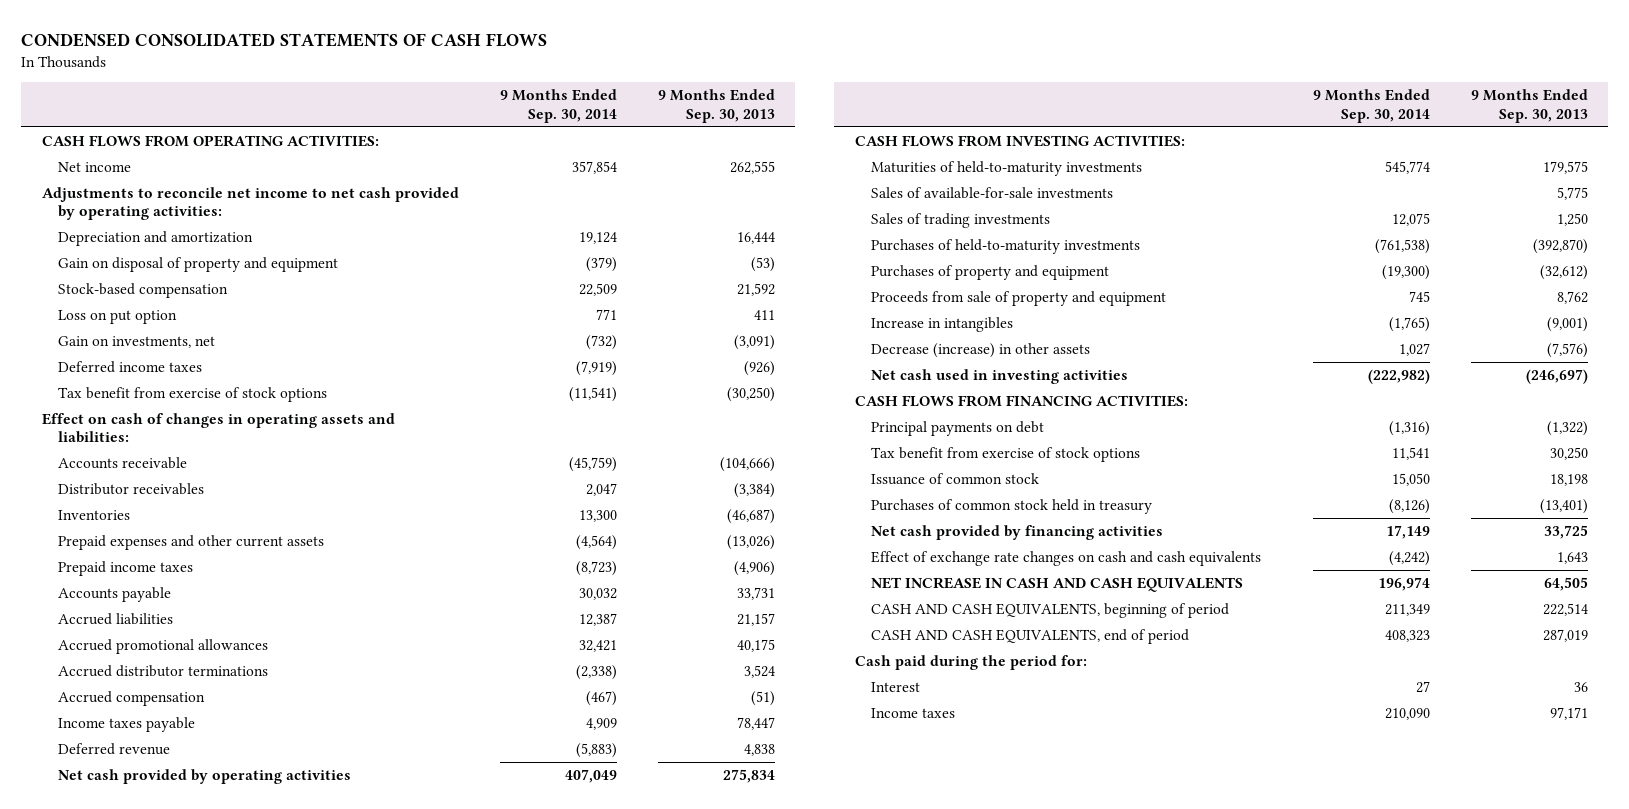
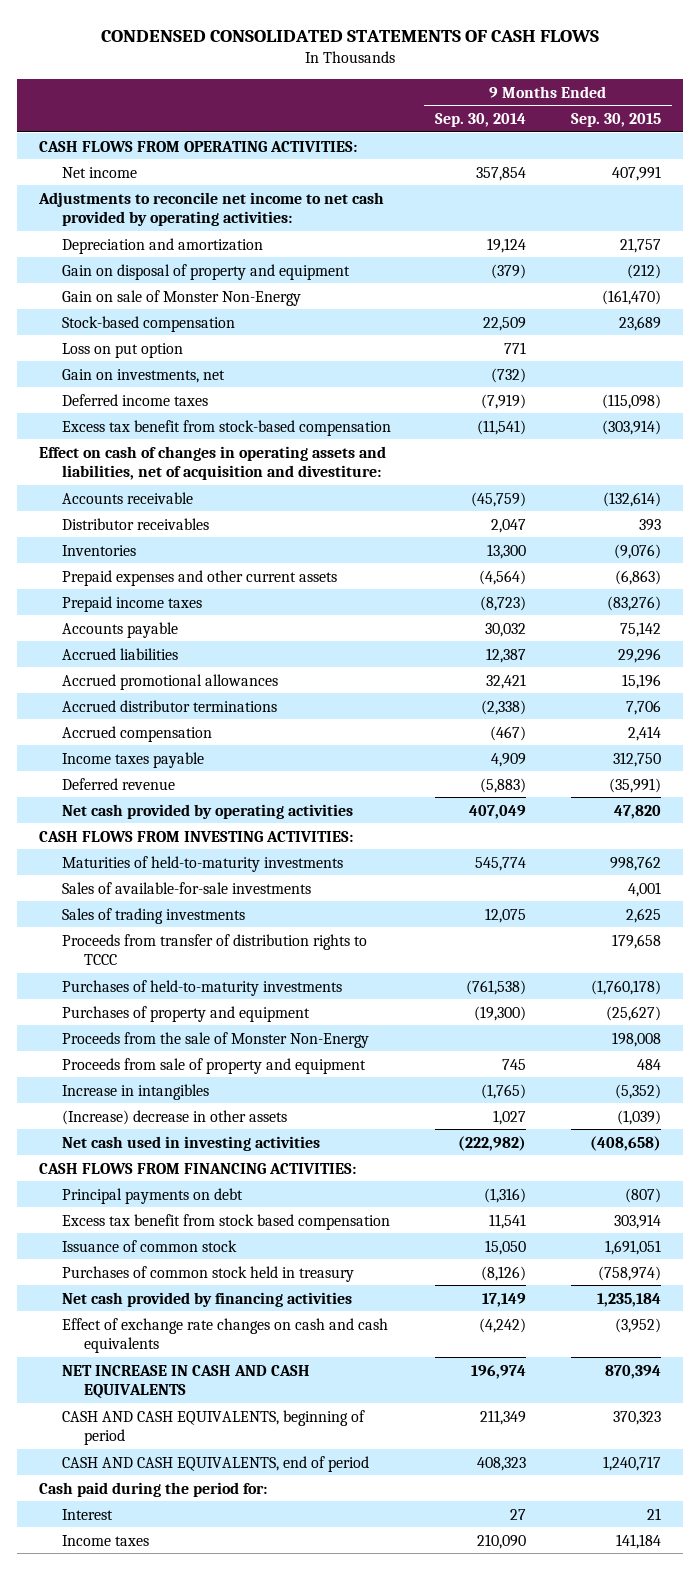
[657,89,775,123] 9 Months Ended Sep. 30, 2013 -> none
none -> [571,112,662,127] Sep. 30, 2015
none -> [61,289,301,306] Gain on sale of Monster Non-Energy
[58,386,328,402] Tax benefit from exercise of stock options -> [61,419,391,436] Excess tax benefit from stock-based compensation
[41,412,395,444] Effect on cash of changes in operating assets and liabilities: -> [39,445,387,481] Effect on cash of changes in operating assets and liabilities, net of acquisition and divestiture:
none -> [61,933,367,966] Proceeds from transfer of distribution rights to TCCC
none -> [61,1031,369,1048] Proceeds from the sale of Monster Non-Energy
[871,342,1091,358] Decrease (increase) in other assets -> [61,1109,287,1125] (Increase) decrease in other assets
[871,446,1141,462] Tax benefit from exercise of stock options -> [61,1213,390,1230] Excess tax benefit from stock based compensation

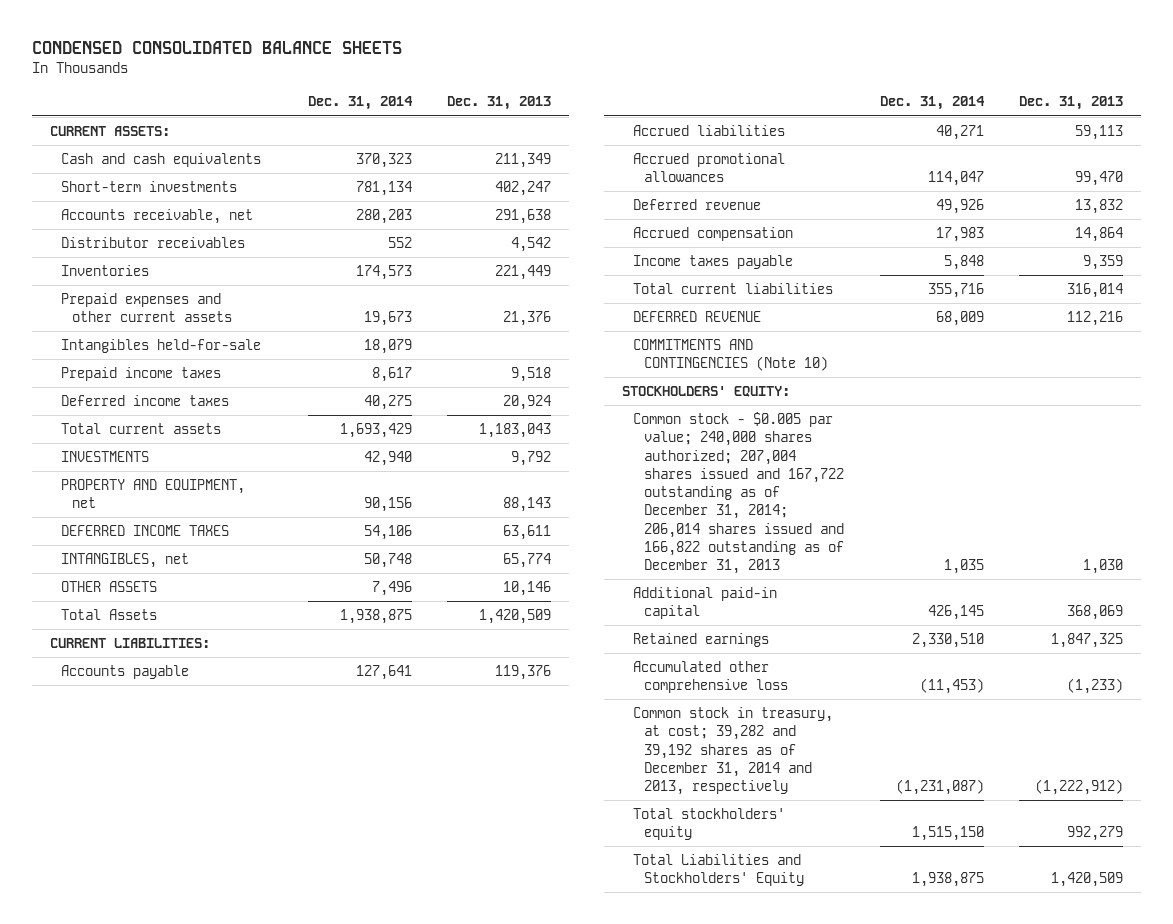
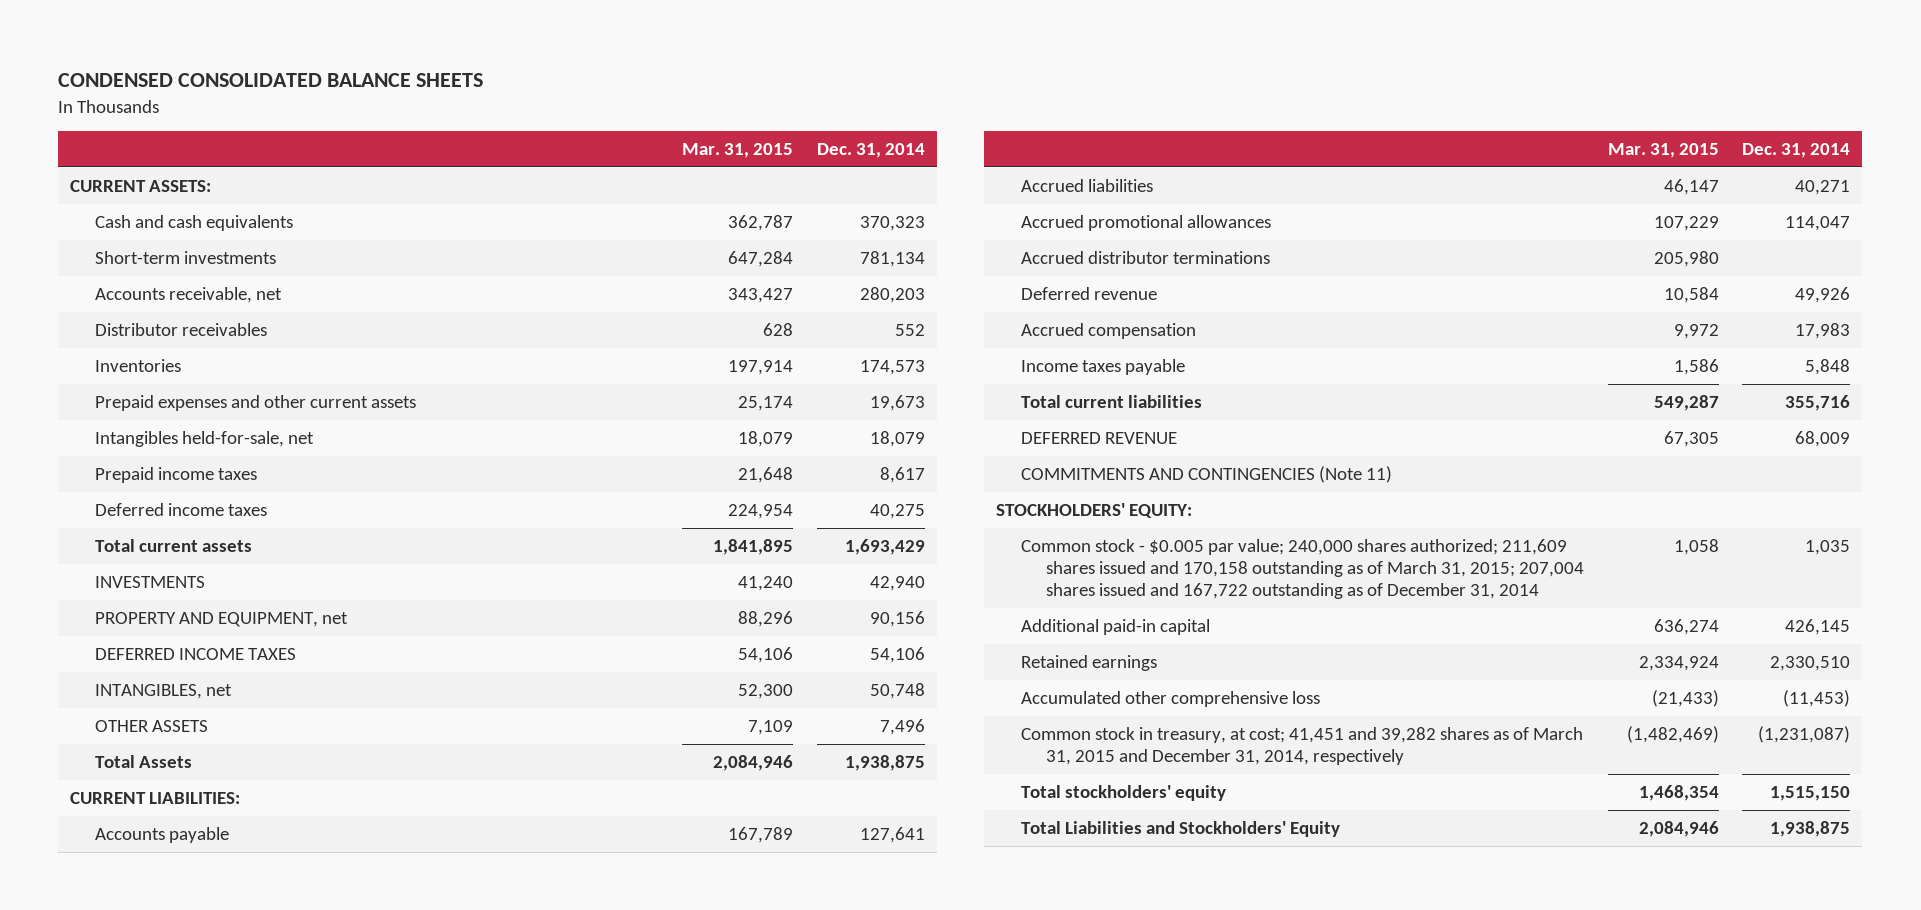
[447,96,552,111] Dec. 31, 2013 -> none
none -> [682,143,794,159] Mar. 31, 2015
[60,339,261,354] Intangibles held-for-sale -> [95,430,315,447] Intangibles held-for-sale, net
none -> [1020,250,1270,264] Accrued distributor terminations
[633,339,829,372] COMMITMENTS AND CONTINGENCIES (Note 10) -> [1020,465,1392,483] COMMITMENTS AND CONTINGENCIES (Note 11)
[633,412,845,575] Common stock - $0.005 par value; 240,000 shares authorized; 207,004 shares issued and 167,722 outstanding as of December 31, 2014; 206,014 shares issued and 166,822 outstanding as of December 31, 2013 -> [1020,538,1584,600] Common stock - $0.005 par value; 240,000 shares authorized; 211,609 shares issued and 170,158 outstanding as of March 31, 2015; 207,004 shares issued and 167,722 outstanding as of December 31, 2014
[633,707,834,796] Common stock in treasury, at cost; 39,282 and 39,192 shares as of December 31, 2014 and 2013, respectively -> [1020,726,1583,765] Common stock in treasury, at cost; 41,451 and 39,282 shares as of March 31, 2015 and December 31, 2014, respectively

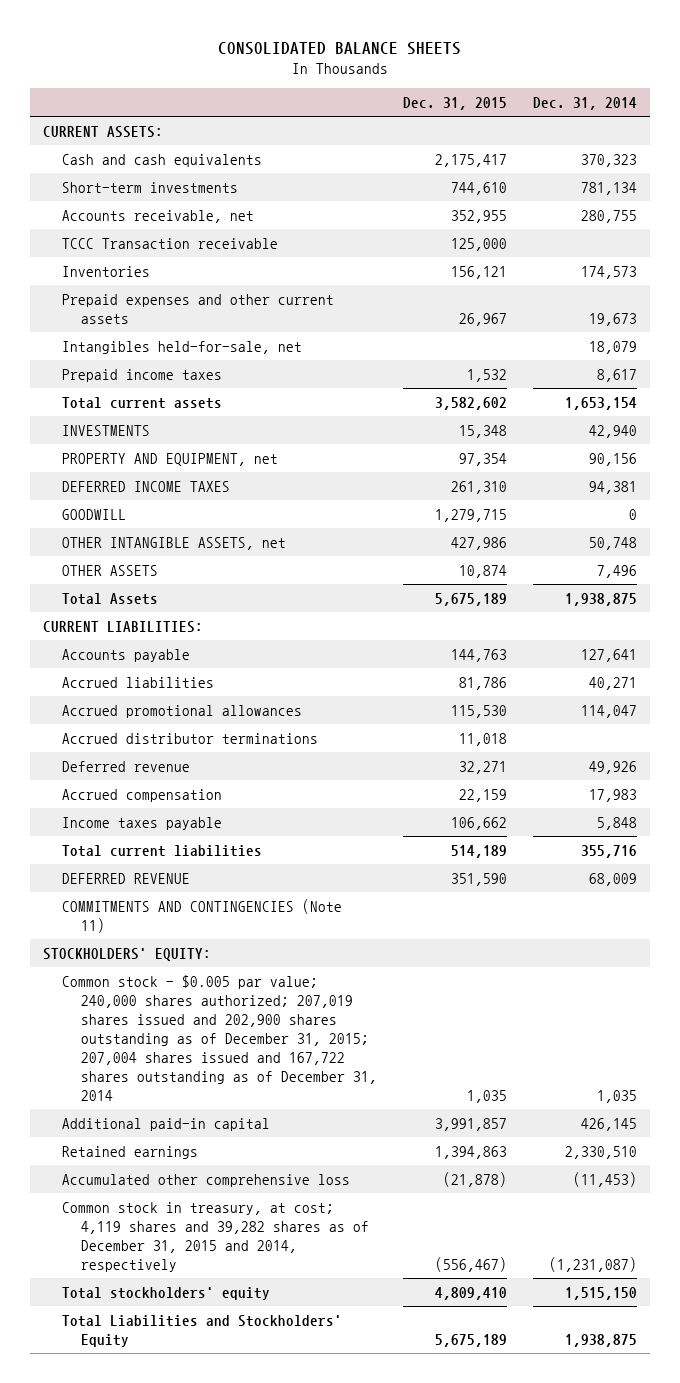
[58,73,484,88] CONDENSED CONSOLIDATED BALANCE SHEETS -> [217,41,461,55] CONSOLIDATED BALANCE SHEETS
[682,143,794,159] Mar. 31, 2015 -> none
none -> [402,96,507,110] Dec. 31, 2015
[95,322,268,336] Distributor receivables -> none
[860,286,926,303] 280,203 -> [580,209,637,223] 280,755
none -> [61,237,278,249] TCCC Transaction receivable
[95,502,268,516] Deferred income taxes -> none
[845,538,926,555] 1,693,429 -> [564,396,637,410] 1,653,154
[870,646,926,663] 54,106 -> [588,480,637,494] 94,381
none -> [61,508,126,520] GOODWILL
[95,683,233,699] INTANGIBLES, net -> [61,536,286,550] OTHER INTANGIBLE ASSETS, net
[1020,538,1584,600] Common stock - $0.005 par value; 240,000 shares authorized; 211,609 shares issued and 170,158 outstanding as of March 31, 2015; 207,004 shares issued and 167,722 outstanding as of December 31, 2014 -> [61,974,377,1101] Common stock - $0.005 par value; 240,000 shares authorized; 207,019 shares issued and 202,900 shares outstanding as of December 31, 2015; 207,004 shares issued and 167,722 shares outstanding as of December 31, 2014
[1020,726,1583,765] Common stock in treasury, at cost; 41,451 and 39,282 shares as of March 31, 2015 and December 31, 2014, respectively -> [61,1201,369,1272] Common stock in treasury, at cost; 4,119 shares and 39,282 shares as of December 31, 2015 and 2014, respectively

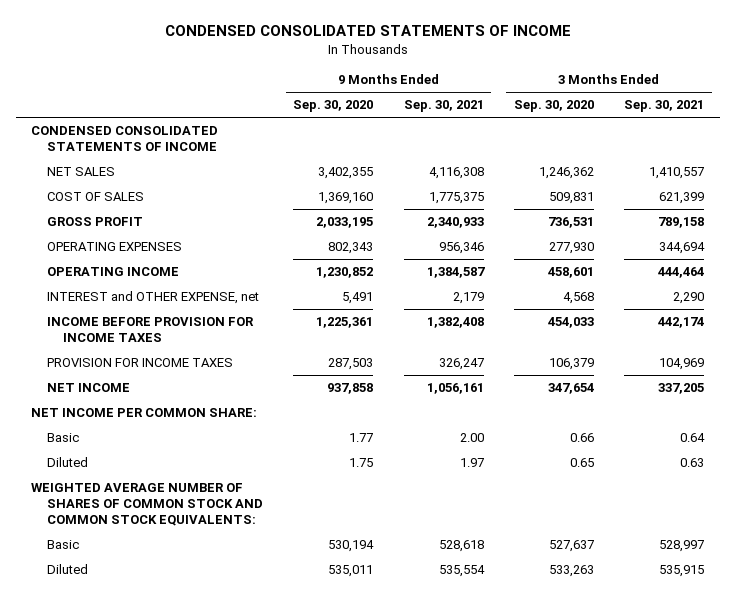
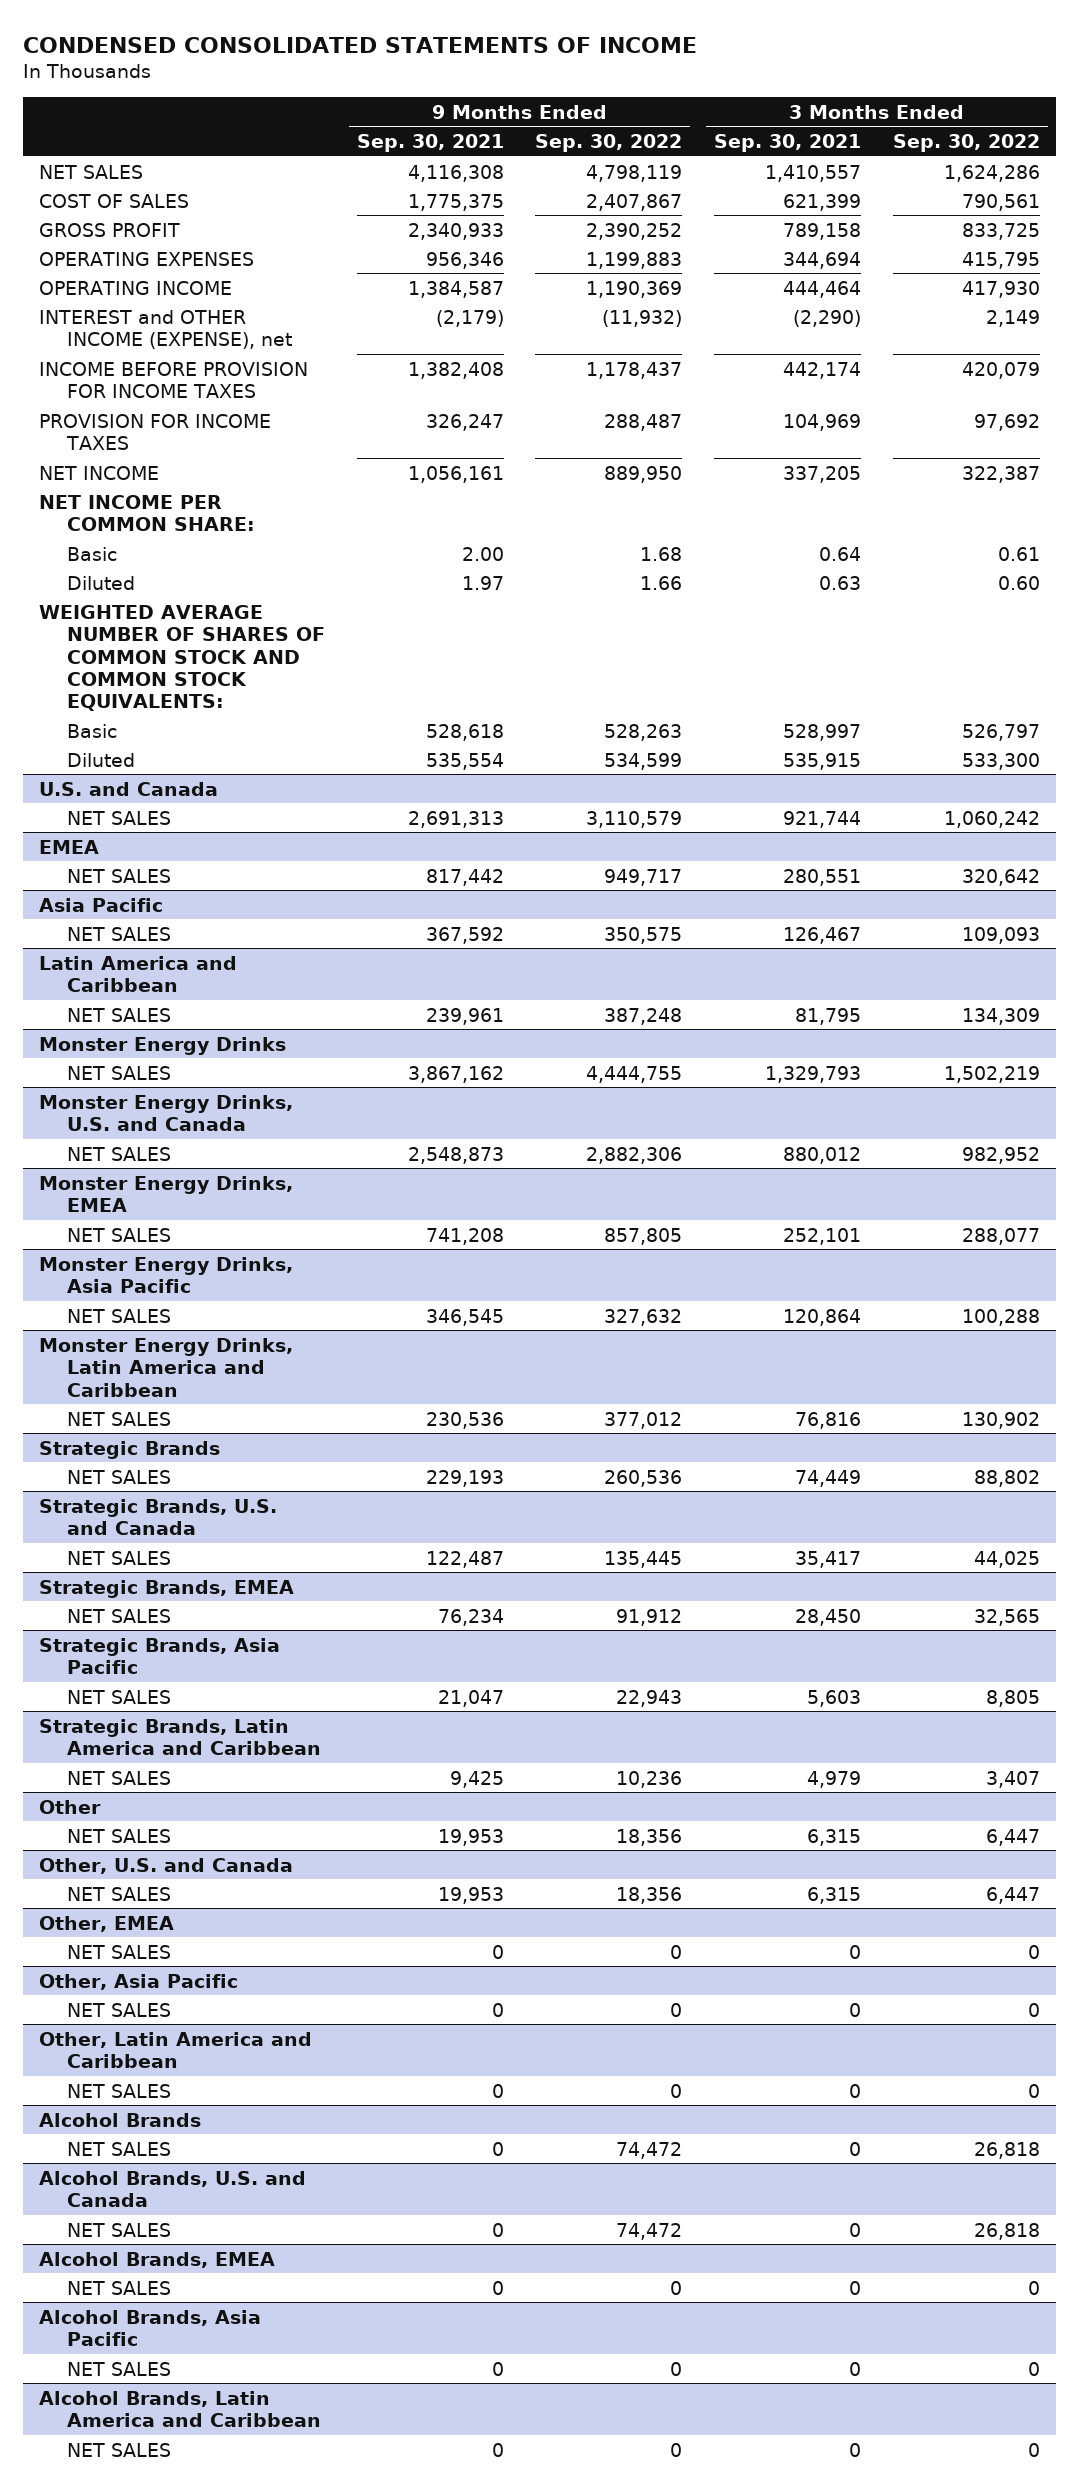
[293,100,374,113] Sep. 30, 2020 -> none
[514,100,595,113] Sep. 30, 2020 -> none
none -> [535,134,683,153] Sep. 30, 2022
none -> [892,134,1040,153] Sep. 30, 2022
[31,126,219,152] CONDENSED CONSOLIDATED STATEMENTS OF INCOME -> none
[46,291,259,305] INTEREST and OTHER EXPENSE, net -> [39,309,292,350] INTEREST and OTHER INCOME (EXPENSE), net
[452,292,484,305] 2,179 -> [435,309,504,327] (2,179)
[673,292,705,305] 2,290 -> [793,309,862,327] (2,290)
none -> [39,781,219,796] U.S. and Canada
none -> [66,810,171,825] NET SALES
none -> [39,839,100,854] EMEA
none -> [66,868,171,883] NET SALES
none -> [39,897,164,912] Asia Pacific
none -> [66,926,171,941] NET SALES
none -> [39,955,238,993] Latin America and Caribbean
none -> [66,1007,171,1022] NET SALES
none -> [39,1036,287,1055] Monster Energy Drinks
none -> [66,1065,171,1080] NET SALES
none -> [39,1094,294,1132] Monster Energy Drinks, U.S. and Canada
none -> [66,1146,171,1161] NET SALES
none -> [39,1175,294,1213] Monster Energy Drinks, EMEA
none -> [66,1227,171,1242] NET SALES
none -> [39,1256,294,1294] Monster Energy Drinks, Asia Pacific
none -> [66,1308,171,1323] NET SALES
none -> [39,1337,294,1397] Monster Energy Drinks, Latin America and Caribbean
none -> [66,1411,171,1426] NET SALES
none -> [39,1440,221,1459] Strategic Brands
none -> [66,1469,171,1484] NET SALES
none -> [39,1498,278,1536] Strategic Brands, U.S. and Canada
none -> [66,1550,171,1565] NET SALES
none -> [39,1579,295,1598] Strategic Brands, EMEA
none -> [66,1608,171,1623] NET SALES
none -> [39,1637,281,1675] Strategic Brands, Asia Pacific
none -> [66,1689,171,1704] NET SALES
none -> [39,1718,321,1756] Strategic Brands, Latin America and Caribbean
none -> [66,1770,171,1785] NET SALES
none -> [39,1799,102,1814] Other
none -> [66,1828,171,1843] NET SALES
none -> [39,1857,294,1874] Other, U.S. and Canada
none -> [66,1886,171,1901] NET SALES
none -> [39,1915,175,1932] Other, EMEA
none -> [66,1944,171,1959] NET SALES
none -> [39,1973,239,1990] Other, Asia Pacific
none -> [66,2002,171,2017] NET SALES
none -> [39,2031,313,2069] Other, Latin America and Caribbean
none -> [66,2083,171,2098] NET SALES
none -> [39,2112,202,2127] Alcohol Brands
none -> [66,2141,171,2156] NET SALES
none -> [39,2170,307,2208] Alcohol Brands, U.S. and Canada
none -> [66,2222,171,2237] NET SALES
none -> [39,2251,276,2268] Alcohol Brands, EMEA
none -> [66,2280,171,2295] NET SALES
none -> [39,2309,262,2347] Alcohol Brands, Asia Pacific
none -> [66,2361,171,2376] NET SALES
none -> [39,2390,321,2428] Alcohol Brands, Latin America and Caribbean
none -> [66,2442,171,2457] NET SALES

